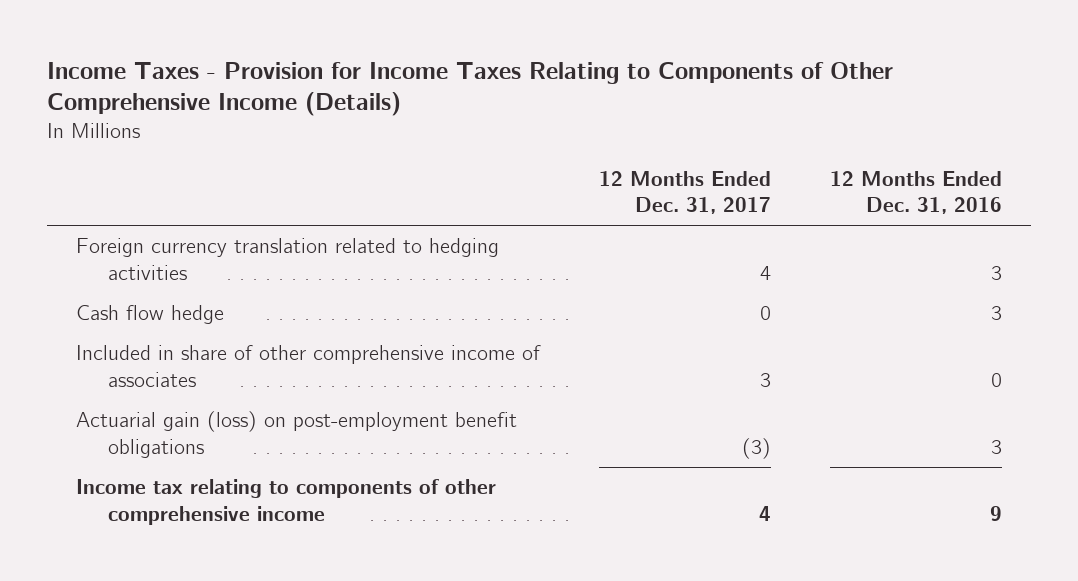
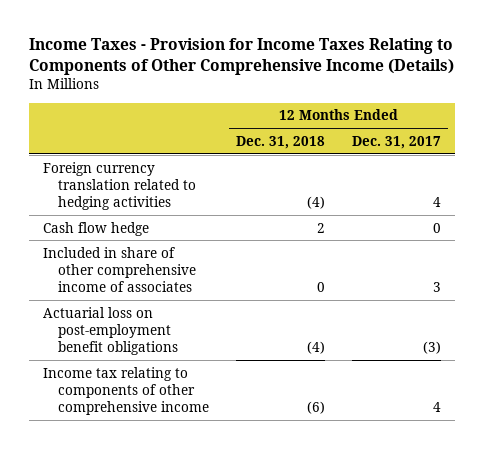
[829,170,1002,215] 12 Months Ended Dec. 31, 2016 -> none
none -> [236,135,326,149] Dec. 31, 2018
[76,411,518,458] Actuarial gain (loss) on post-employment benefit obligations -> [42,306,178,355] Actuarial loss on post-employment benefit obligations

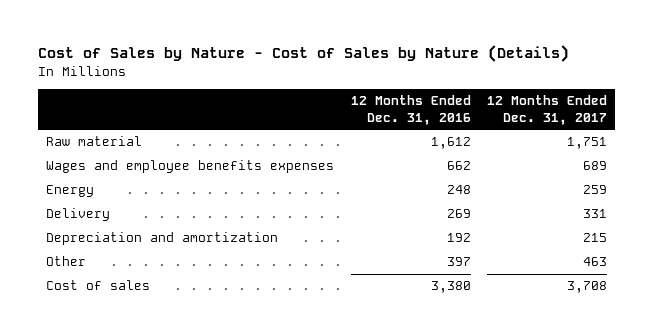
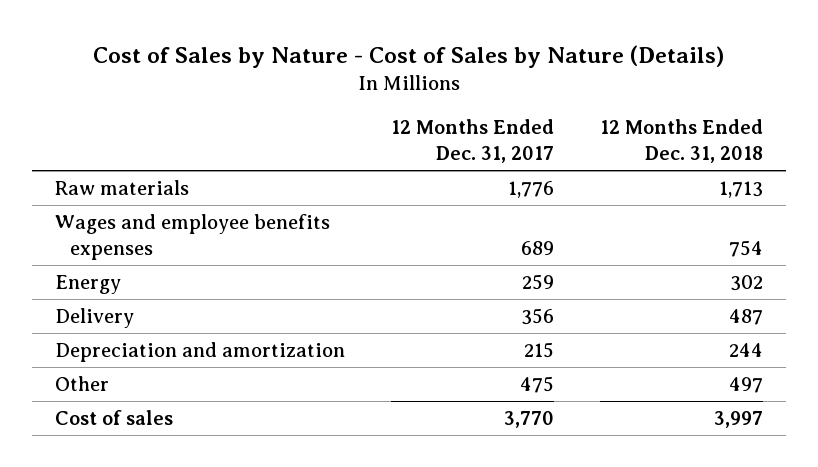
[350,95,471,126] 12 Months Ended Dec. 31, 2016 -> none
none -> [599,119,763,163] 12 Months Ended Dec. 31, 2018
[46,136,143,147] Raw material -> [55,180,190,196] Raw materials
[566,137,607,150] 1,751 -> [508,181,555,199] 1,776
[582,209,607,219] 331 -> [521,308,555,326] 356
[582,257,607,267] 463 -> [520,376,555,394] 475
[566,281,607,294] 3,708 -> [504,411,555,429] 3,770

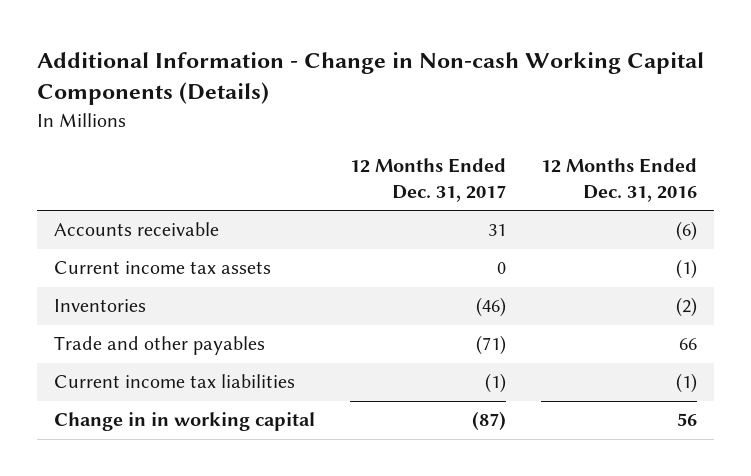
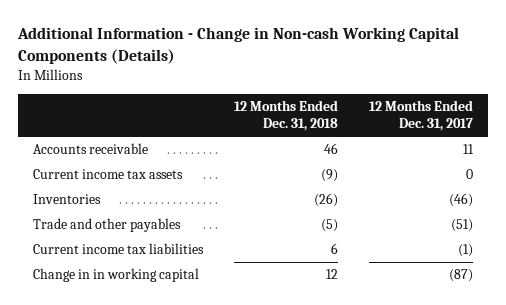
[540,158,697,203] 12 Months Ended Dec. 31, 2016 -> none
none -> [233,99,338,132] 12 Months Ended Dec. 31, 2018
[487,224,506,237] 31 -> [462,144,474,155] 11
[475,335,506,356] (71) -> [450,219,473,233] (51)

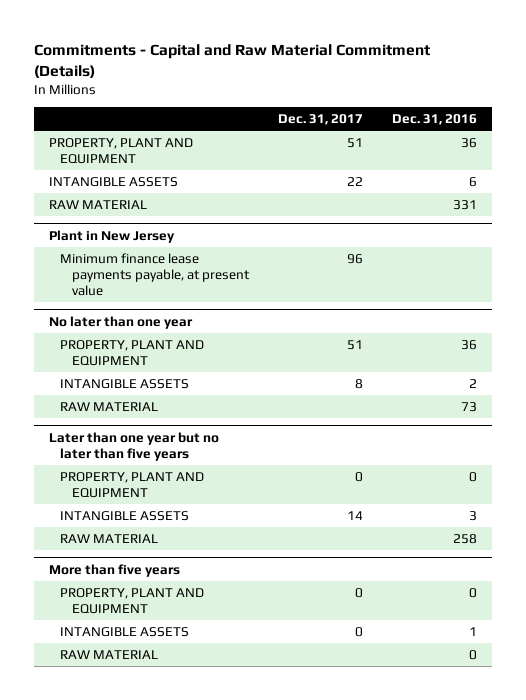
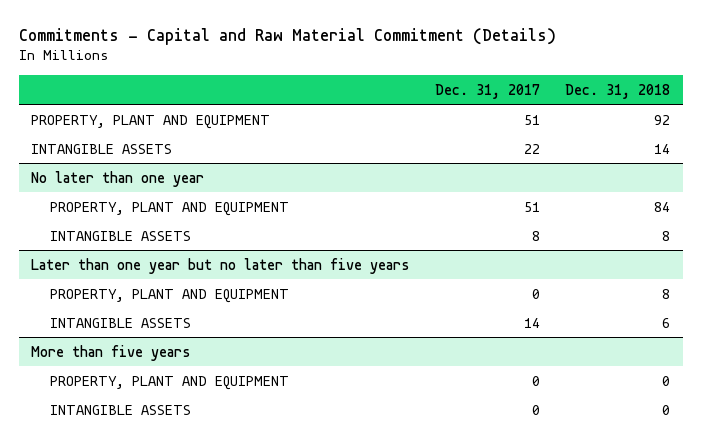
[392,114,478,126] Dec. 31, 2016 -> none
none -> [565,83,671,99] Dec. 31, 2018
[48,200,147,210] RAW MATERIAL -> none
[48,229,175,243] Plant in New Jersey -> none
[60,253,250,296] Minimum finance lease payments payable, at present value -> none
[60,402,159,412] RAW MATERIAL -> none
[60,534,159,544] RAW MATERIAL -> none
[60,650,159,660] RAW MATERIAL -> none

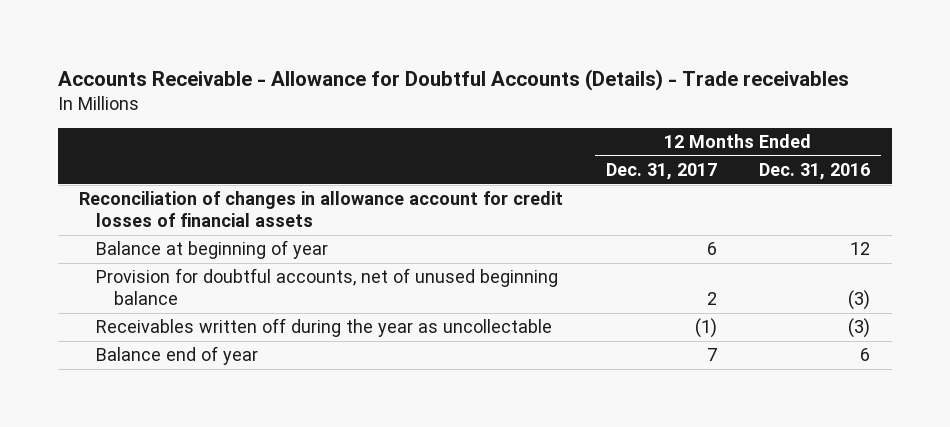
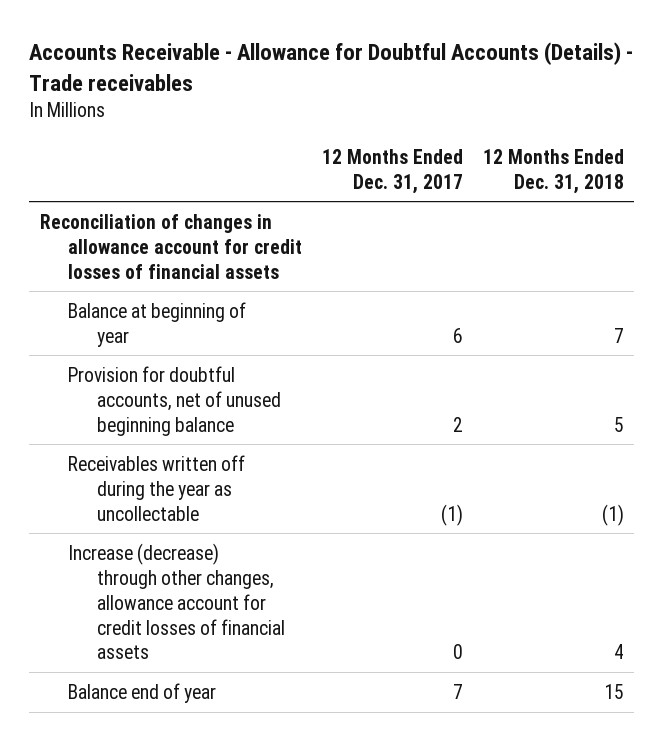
[759,162,871,180] Dec. 31, 2016 -> none
none -> [483,148,625,194] 12 Months Ended Dec. 31, 2018
none -> [68,542,285,660] Increase (decrease) through other changes, allowance account for credit losses of financial assets

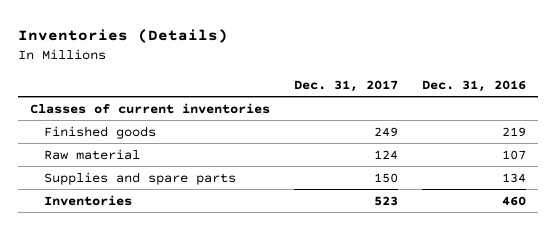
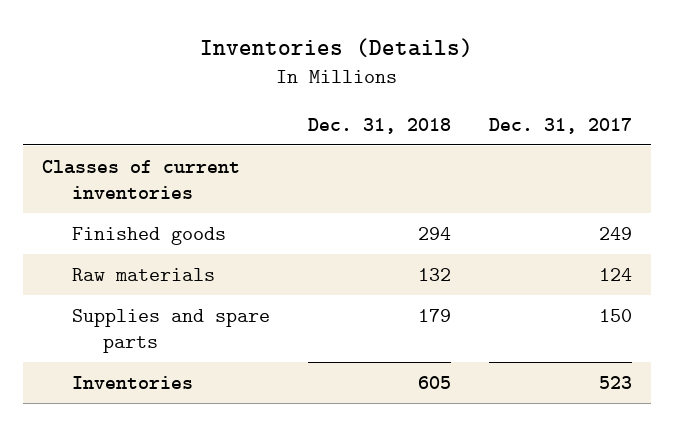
[421,79,526,92] Dec. 31, 2016 -> none
none -> [308,117,452,134] Dec. 31, 2018
[44,148,141,160] Raw material -> [72,267,216,281] Raw materials

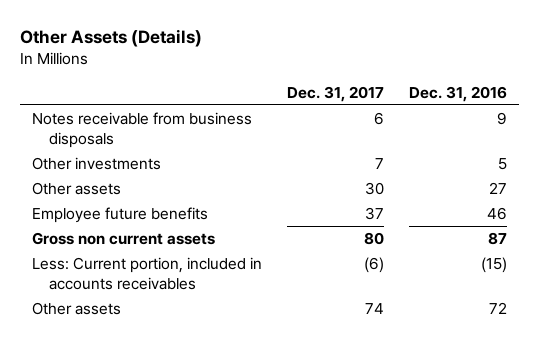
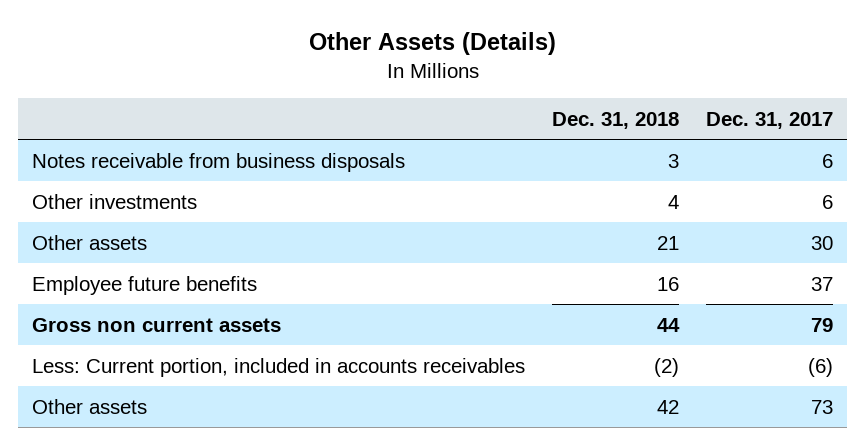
[408,85,507,102] Dec. 31, 2016 -> none
none -> [552,111,680,129] Dec. 31, 2018
[374,158,384,170] 7 -> [822,194,834,209] 6
[363,232,384,246] 80 -> [811,317,834,332] 79
[364,303,384,315] 74 -> [811,399,834,414] 73

